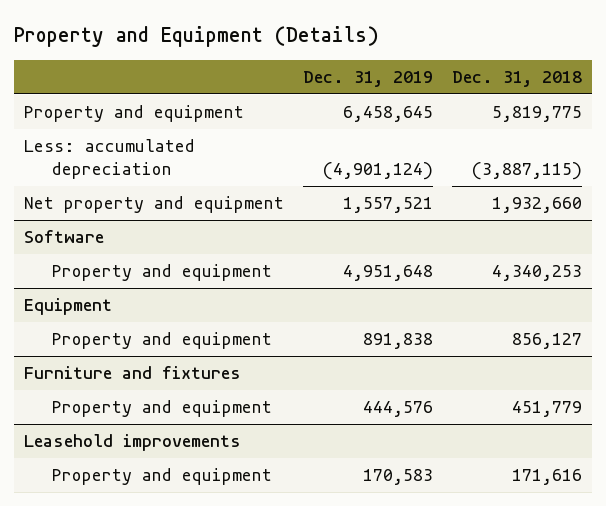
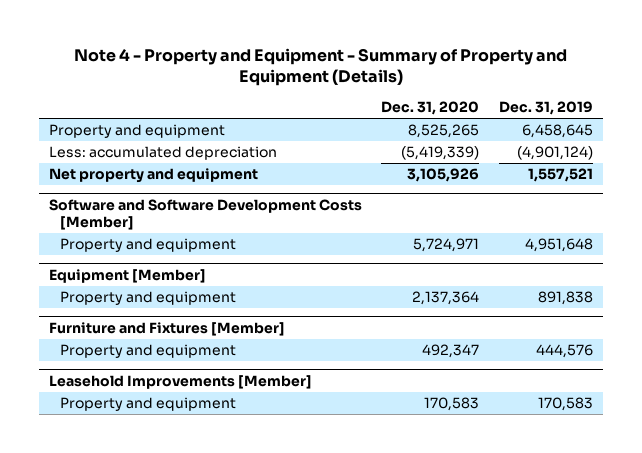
[14,26,380,48] Property and Equipment (Details) -> [73,47,567,87] Note 4 - Property and Equipment - Summary of Property and Equipment (Details)
[452,71,583,88] Dec. 31, 2018 -> none
none -> [381,101,480,116] Dec. 31, 2020
[23,229,104,243] Software -> [48,198,362,231] Software and Software Development Costs [Member]
[23,297,112,315] Equipment -> [48,268,206,283] Equipment [Member]
[23,365,241,379] Furniture and fixtures -> [48,321,285,336] Furniture and Fixtures [Member]
[23,433,241,451] Leasehold improvements -> [48,374,312,389] Leasehold Improvements [Member]

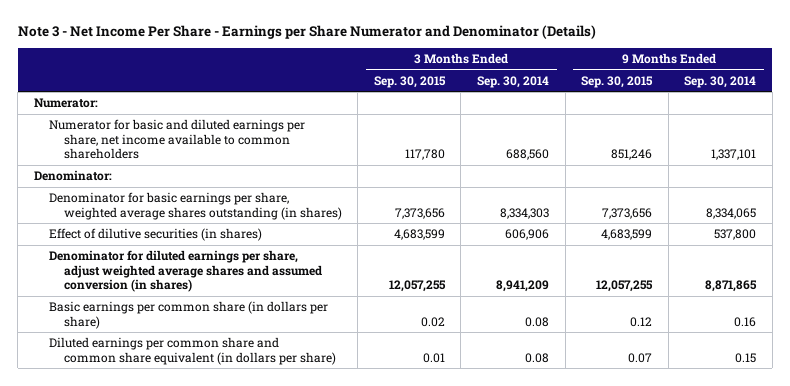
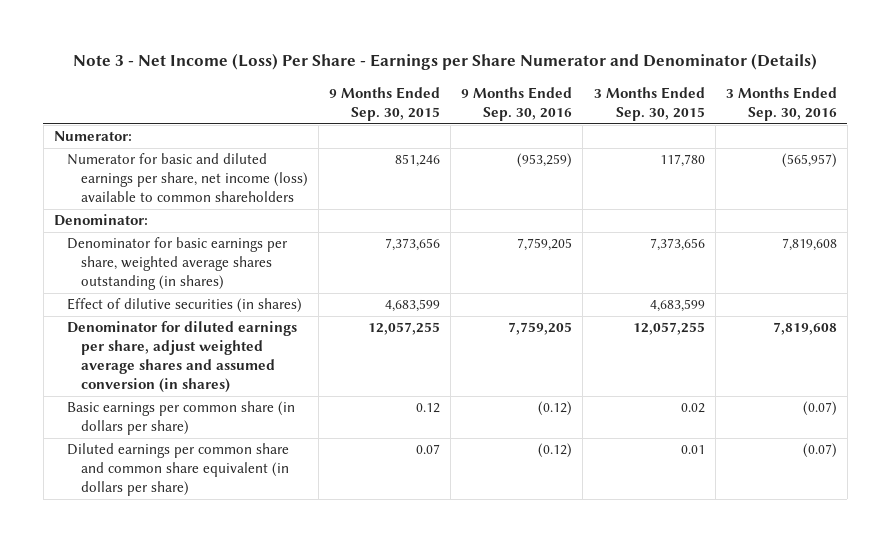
[17,24,596,39] Note 3 - Net Income Per Share - Earnings per Share Numerator and Denominator (Details) -> [73,53,818,71] Note 3 - Net Income (Loss) Per Share - Earnings per Share Numerator and Denominator (Details)
[476,75,549,88] Sep. 30, 2014 -> none
[684,75,757,88] Sep. 30, 2014 -> none
none -> [461,86,573,121] 9 Months Ended Sep. 30, 2016
none -> [725,86,837,121] 3 Months Ended Sep. 30, 2016
[48,119,305,159] Numerator for basic and diluted earnings per share, net income available to common shareholders -> [67,153,308,203] Numerator for basic and diluted earnings per share, net income (loss) available to common shareholders

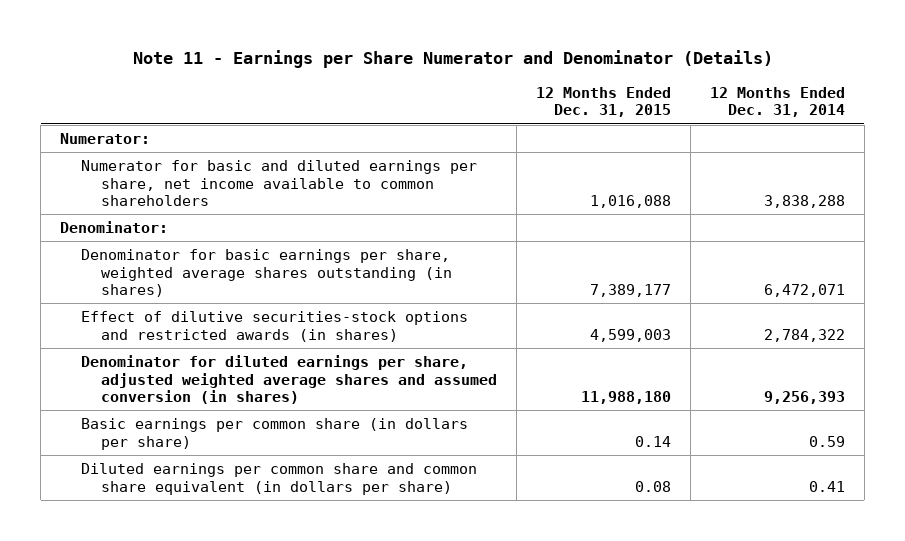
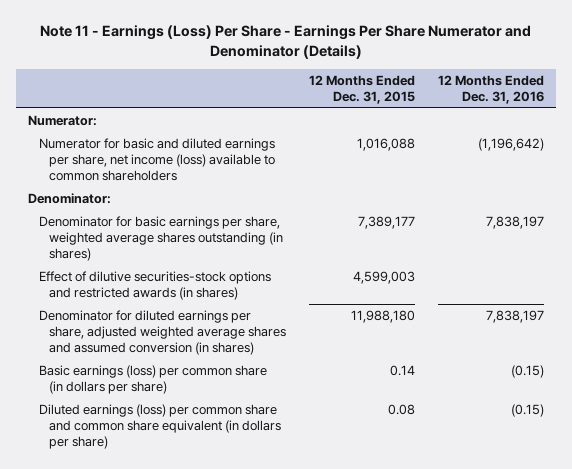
[132,49,773,68] Note 11 - Earnings per Share Numerator and Denominator (Details) -> [40,25,532,60] Note 11 - Earnings (Loss) Per Share - Earnings Per Share Numerator and Denominator (Details)
[710,86,846,118] 12 Months Ended Dec. 31, 2014 -> none
none -> [438,74,545,104] 12 Months Ended Dec. 31, 2016
[80,160,477,207] Numerator for basic and diluted earnings per share, net income available to common shareholders -> [38,137,276,182] Numerator for basic and diluted earnings per share, net income (loss) available to common shareholders
[80,418,468,450] Basic earnings per common share (in dollars per share) -> [38,364,267,395] Basic earnings (loss) per common share (in dollars per share)
[80,463,477,495] Diluted earnings per common share and common share equivalent (in dollars per share) -> [38,403,282,450] Diluted earnings (loss) per common share and common share equivalent (in dollars per share)

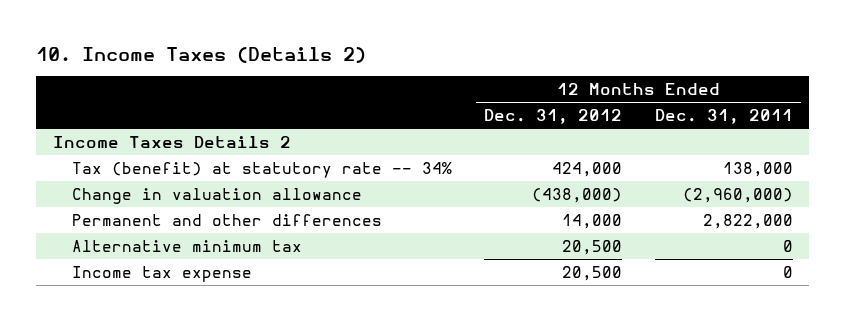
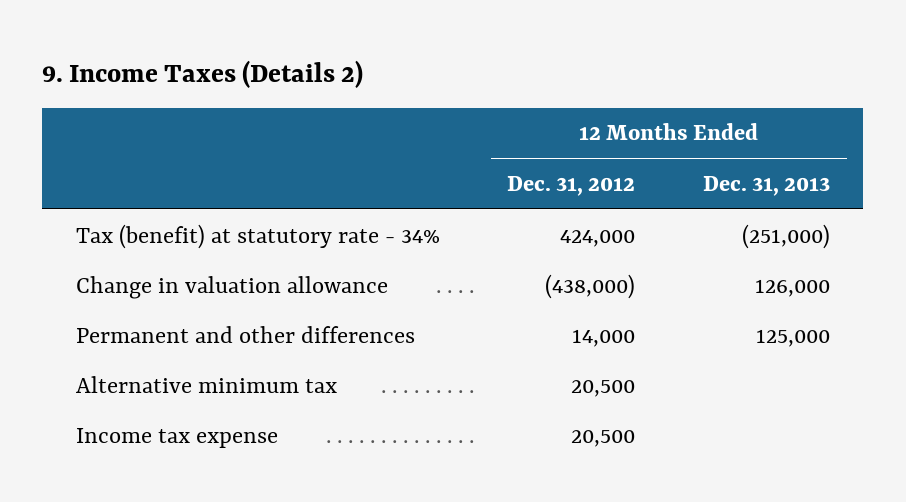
[36,46,367,63] 10. Income Taxes (Details 2) -> [42,60,364,89] 9. Income Taxes (Details 2)
[654,109,793,125] Dec. 31, 2011 -> none
none -> [702,175,830,196] Dec. 31, 2013
[52,135,291,148] Income Taxes Details 2 -> none
[71,161,452,178] Tax (benefit) at statutory rate -- 34% -> [76,223,441,249] Tax (benefit) at statutory rate - 34%

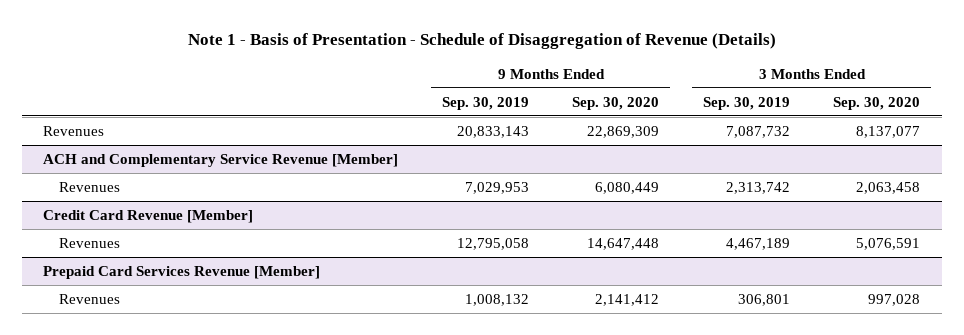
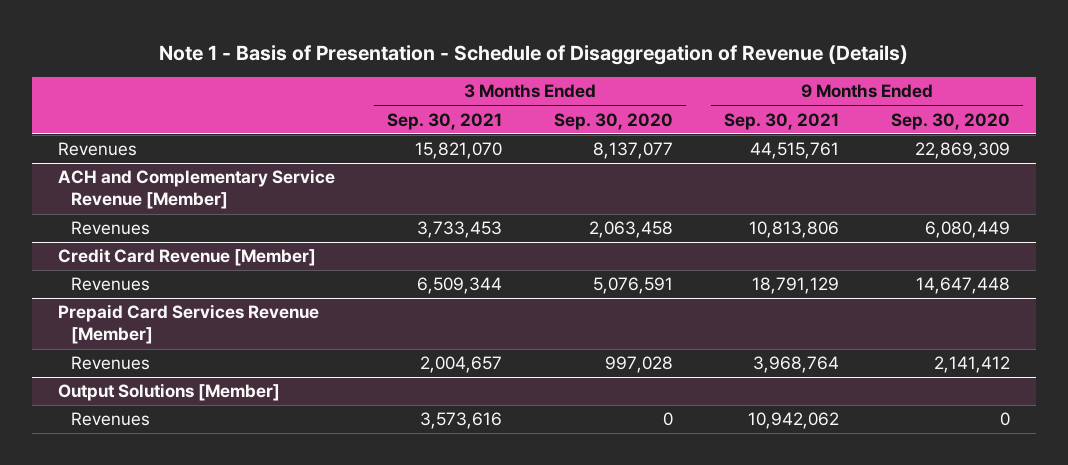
[441,96,529,110] Sep. 30, 2019 -> none
[702,96,790,110] Sep. 30, 2019 -> none
none -> [386,112,502,130] Sep. 30, 2021
none -> [724,112,840,130] Sep. 30, 2021
none -> [58,383,281,402] Output Solutions [Member]
none -> [70,412,150,427] Revenues

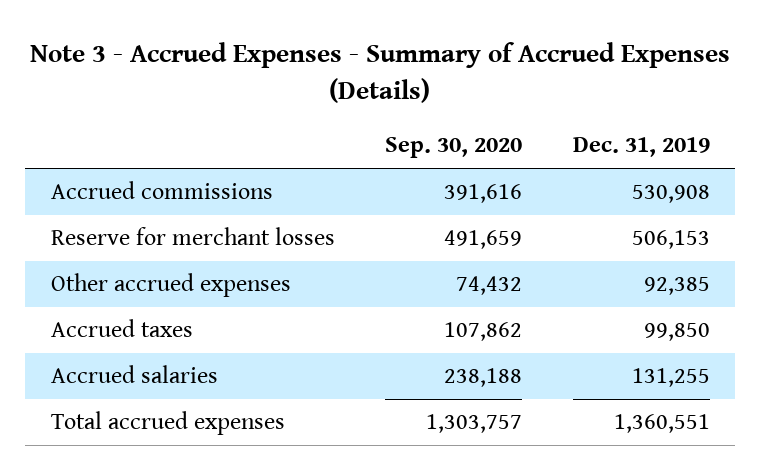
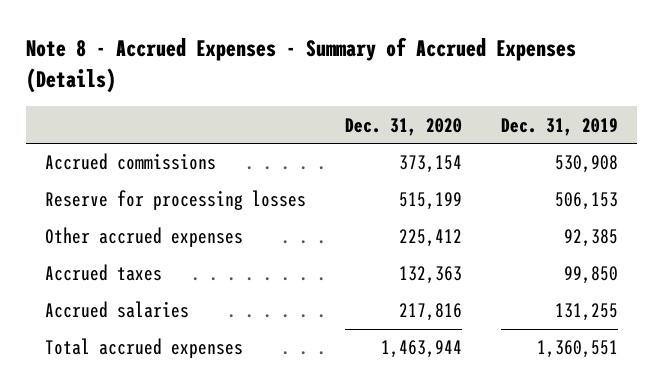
[30,41,731,103] Note 3 - Accrued Expenses - Summary of Accrued Expenses (Details) -> [25,37,576,93] Note 8 - Accrued Expenses - Summary of Accrued Expenses (Details)
[385,137,523,159] Sep. 30, 2020 -> none
none -> [345,117,463,136] Dec. 31, 2020
[50,227,335,246] Reserve for merchant losses -> [45,190,307,211] Reserve for processing losses

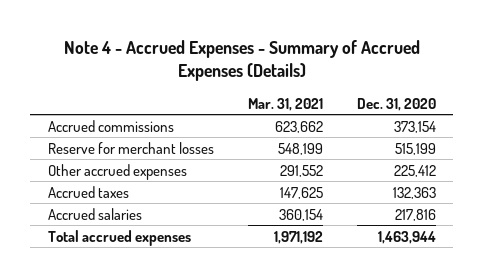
[25,37,576,93] Note 8 - Accrued Expenses - Summary of Accrued Expenses (Details) -> [63,39,420,82] Note 4 - Accrued Expenses - Summary of Accrued Expenses (Details)
[501,117,619,136] Dec. 31, 2019 -> none
none -> [247,97,323,111] Mar. 31, 2021
[45,190,307,211] Reserve for processing losses -> [47,141,214,154] Reserve for merchant losses

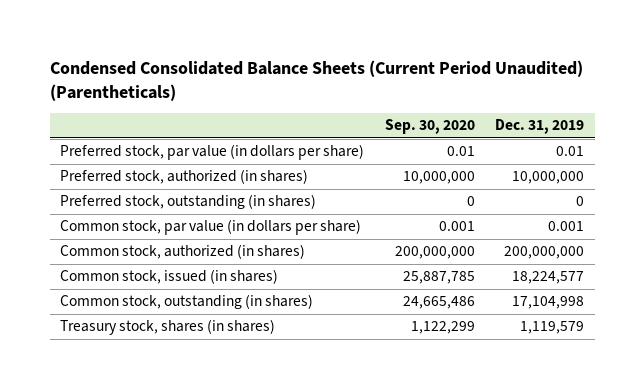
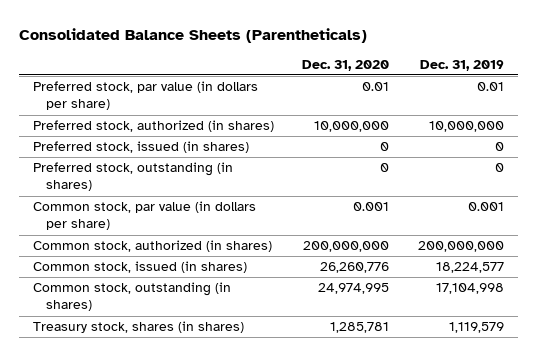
[49,59,583,101] Condensed Consolidated Balance Sheets (Current Period Unaudited) (Parentheticals) -> [19,28,368,44] Consolidated Balance Sheets (Parentheticals)
[384,119,475,135] Sep. 30, 2020 -> none
none -> [302,59,390,71] Dec. 31, 2020
none -> [33,141,250,154] Preferred stock, issued (in shares)

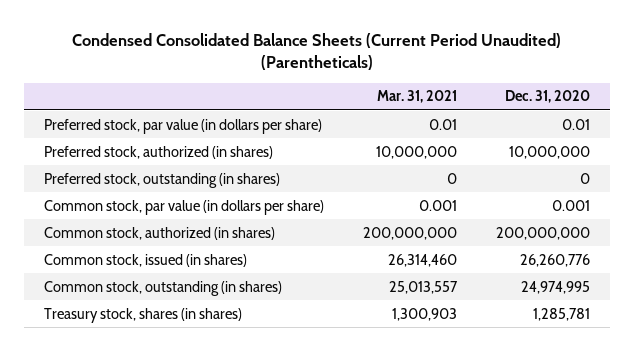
[19,28,368,44] Consolidated Balance Sheets (Parentheticals) -> [71,33,561,71] Condensed Consolidated Balance Sheets (Current Period Unaudited) (Parentheticals)
[419,59,504,71] Dec. 31, 2019 -> none
none -> [376,90,457,104] Mar. 31, 2021
[33,141,250,154] Preferred stock, issued (in shares) -> none

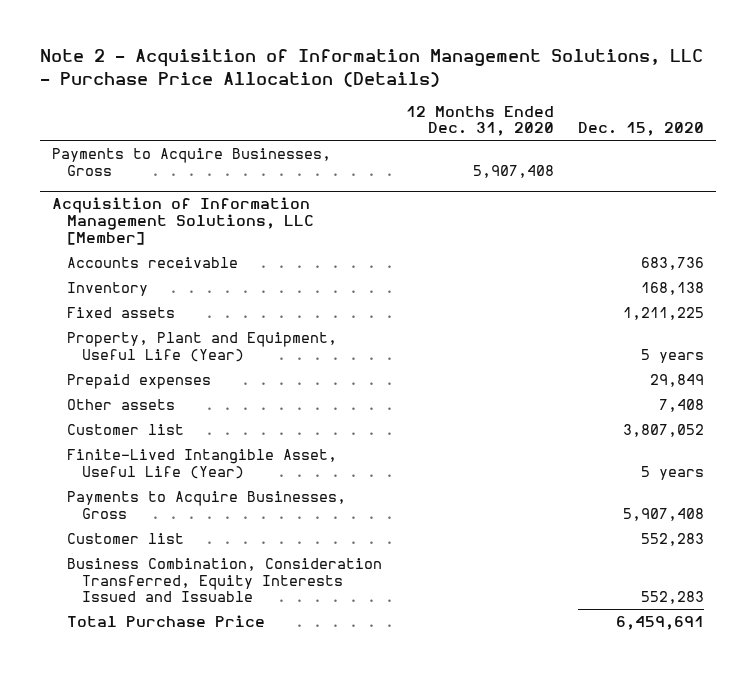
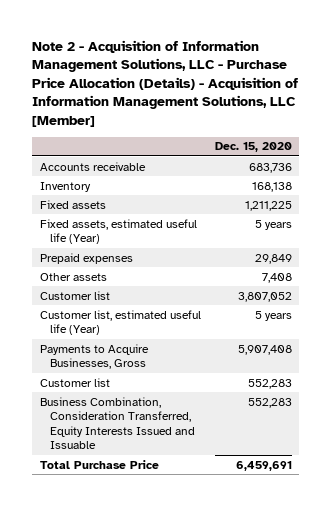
[40,49,704,87] Note 2 - Acquisition of Information Management Solutions, LLC - Purchase Price Allocation (Details) -> [32,39,299,127] Note 2 - Acquisition of Information Management Solutions, LLC - Purchase Price Allocation (Details) - Acquisition of Information Management Solutions, LLC [Member]
[405,105,554,137] 12 Months Ended Dec. 31, 2020 -> none
[52,147,332,176] Payments to Acquire Businesses, Gross -> none
[52,197,314,245] Acquisition of Information Management Solutions, LLC [Member] -> none
[66,331,337,362] Property, Plant and Equipment, Useful Life (Year) -> [39,218,197,245] Fixed assets, estimated useful life (Year)
[66,448,337,479] Finite-Lived Intangible Asset, Useful Life (Year) -> [39,309,201,336] Customer list, estimated useful life (Year)

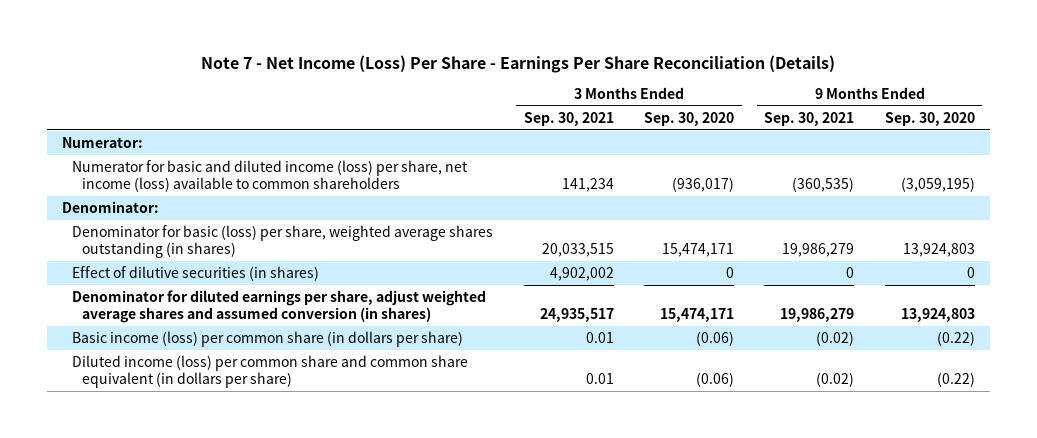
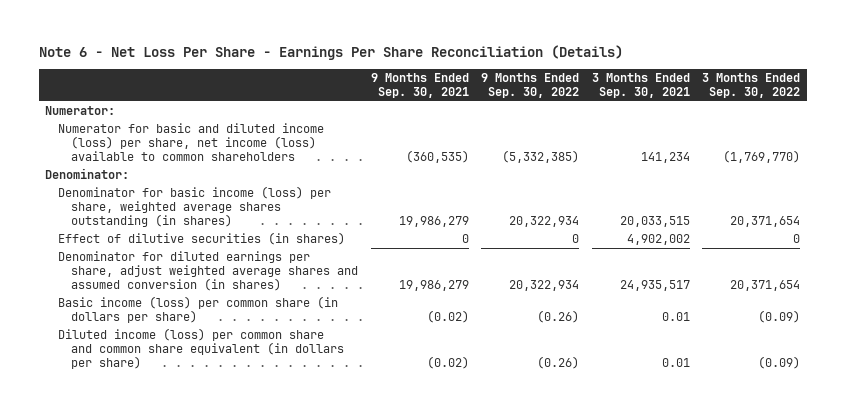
[201,54,836,73] Note 7 - Net Income (Loss) Per Share - Earnings Per Share Reconciliation (Details) -> [38,45,623,61] Note 6 - Net Loss Per Share - Earnings Per Share Reconciliation (Details)
[643,111,734,126] Sep. 30, 2020 -> none
[884,111,975,126] Sep. 30, 2020 -> none
none -> [481,72,580,98] 9 Months Ended Sep. 30, 2022
none -> [702,72,801,98] 3 Months Ended Sep. 30, 2022
[72,224,494,258] Denominator for basic (loss) per share, weighted average shares outstanding (in shares) -> [58,186,332,228] Denominator for basic income (loss) per share, weighted average shares outstanding (in shares)

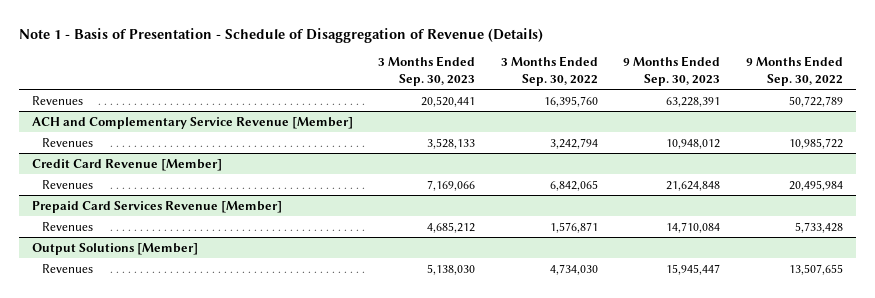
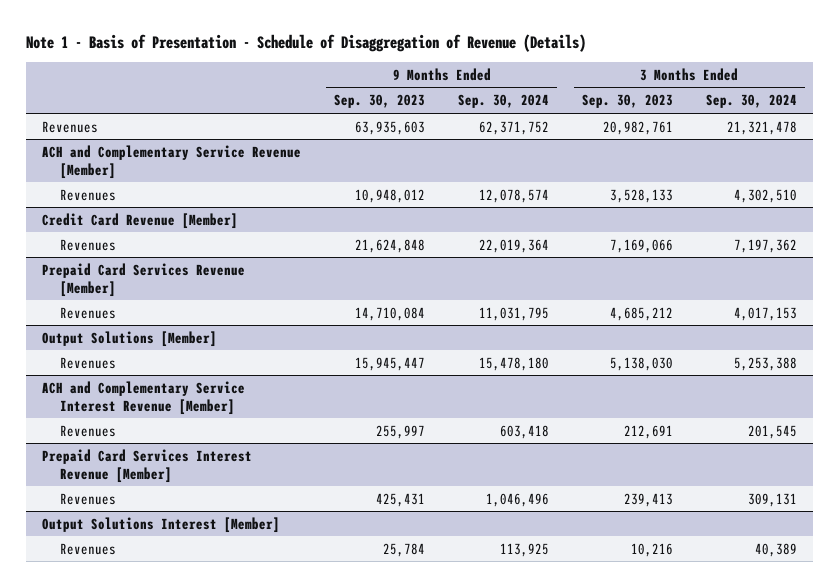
[500,56,598,86] 3 Months Ended Sep. 30, 2022 -> none
[746,56,844,86] 9 Months Ended Sep. 30, 2022 -> none
none -> [458,94,550,109] Sep. 30, 2024
none -> [705,94,797,109] Sep. 30, 2024
[421,95,476,107] 20,520,441 -> [602,120,673,135] 20,982,761
[666,96,721,107] 63,228,391 -> [355,120,426,135] 63,935,603
none -> [42,380,246,415] ACH and Complementary Service Interest Revenue [Member]
none -> [59,424,116,437] Revenues
none -> [42,448,253,483] Prepaid Card Services Interest Revenue [Member]
none -> [59,492,116,505] Revenues
none -> [42,516,281,533] Output Solutions Interest [Member]
none -> [59,542,116,555] Revenues

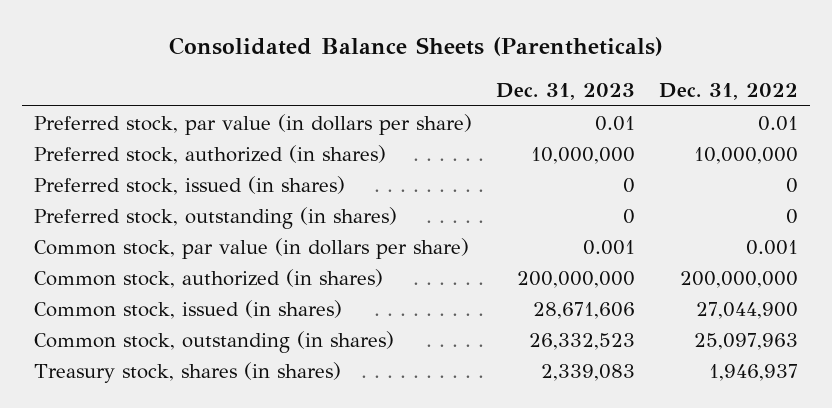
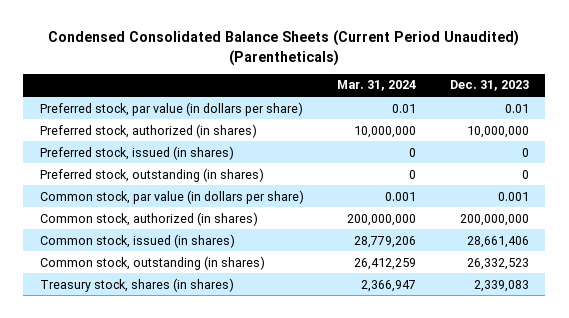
[169,36,664,56] Consolidated Balance Sheets (Parentheticals) -> [48,30,520,66] Condensed Consolidated Balance Sheets (Current Period Unaudited) (Parentheticals)
[659,83,799,101] Dec. 31, 2022 -> none
none -> [337,80,417,92] Mar. 31, 2024
[533,301,636,319] 28,671,606 -> [466,235,529,248] 28,661,406

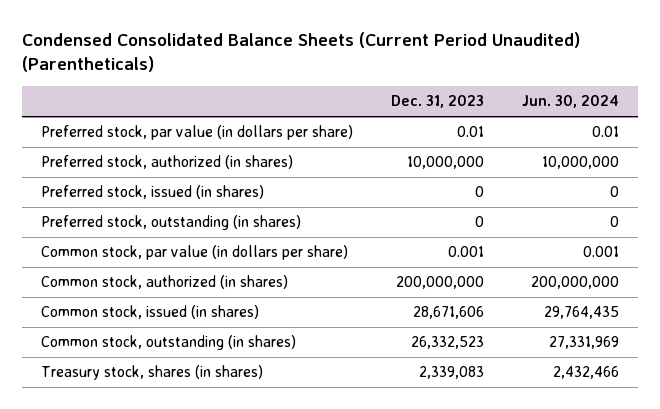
[337,80,417,92] Mar. 31, 2024 -> none
none -> [522,95,620,109] Jun. 30, 2024
[466,235,529,248] 28,661,406 -> [412,306,484,320] 28,671,606

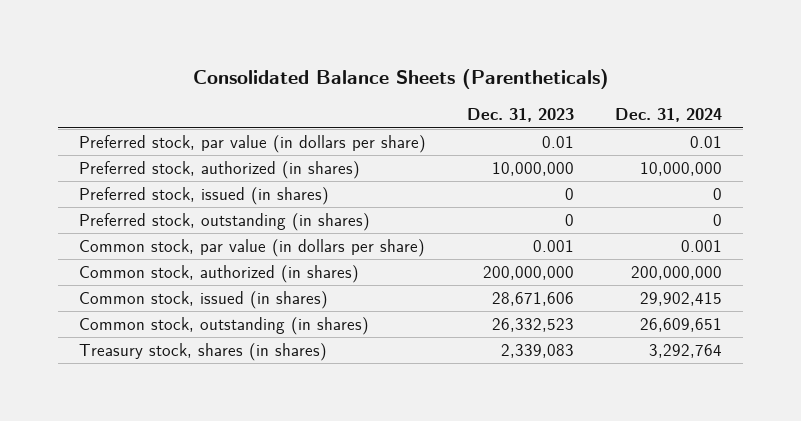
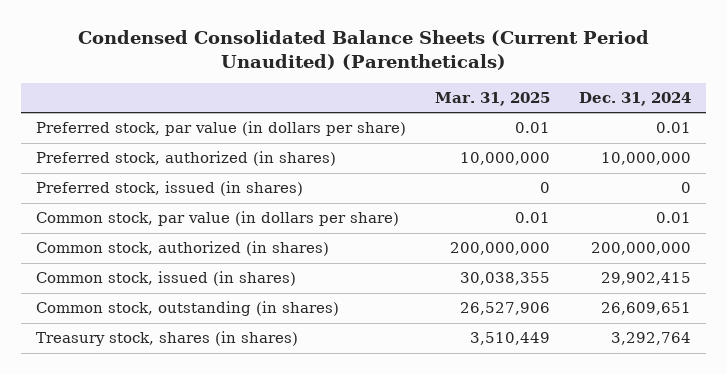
[192,69,609,90] Consolidated Balance Sheets (Parentheticals) -> [77,30,649,70] Condensed Consolidated Balance Sheets (Current Period Unaudited) (Parentheticals)
[467,108,575,123] Dec. 31, 2023 -> none
none -> [435,92,551,107] Mar. 31, 2025
[78,213,370,232] Preferred stock, outstanding (in shares) -> none
[681,240,723,253] 0.001 -> [656,212,692,224] 0.01

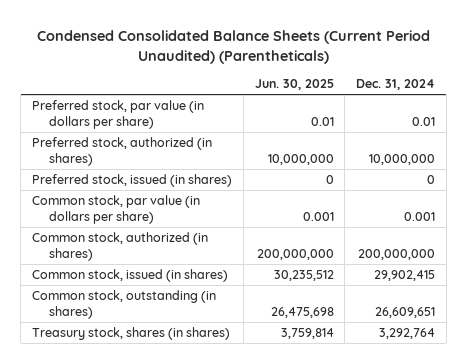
[435,92,551,107] Mar. 31, 2025 -> none
none -> [254,79,334,91] Jun. 30, 2025
[656,212,692,224] 0.01 -> [403,211,435,221] 0.001

